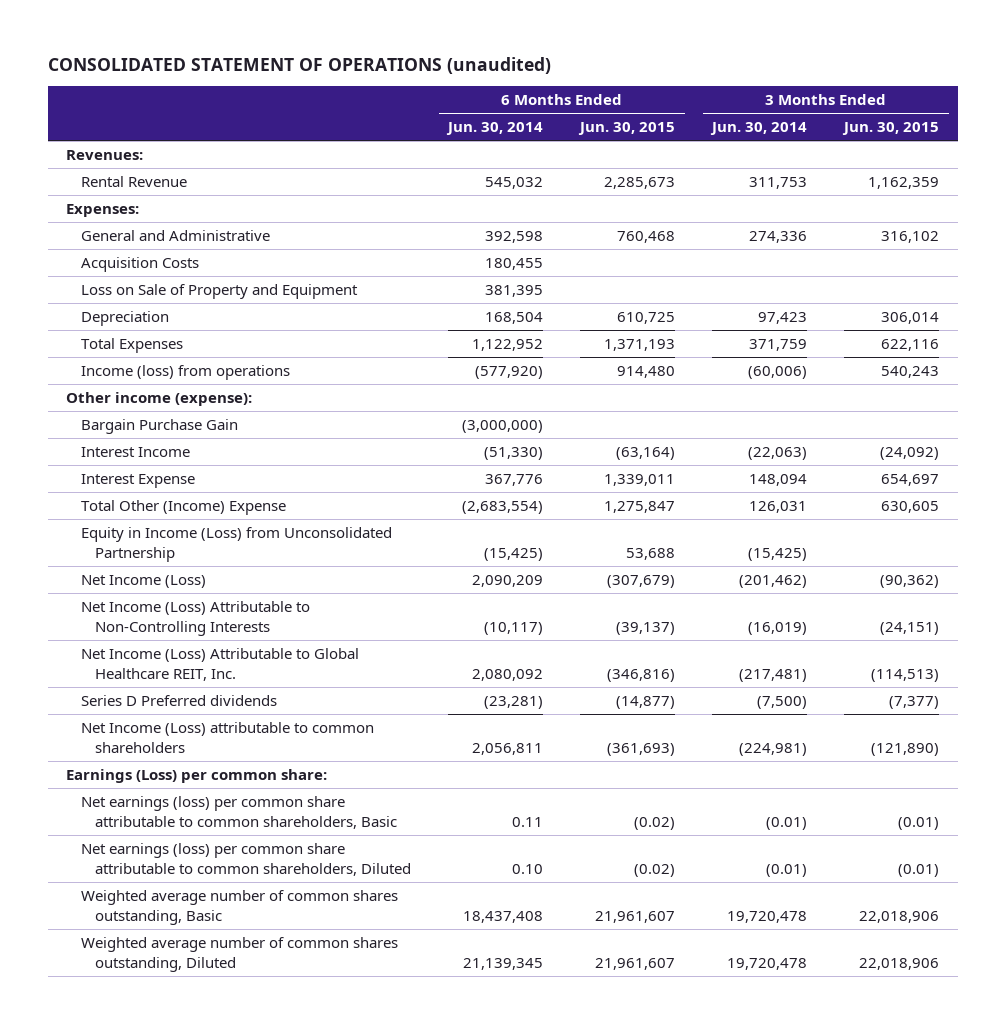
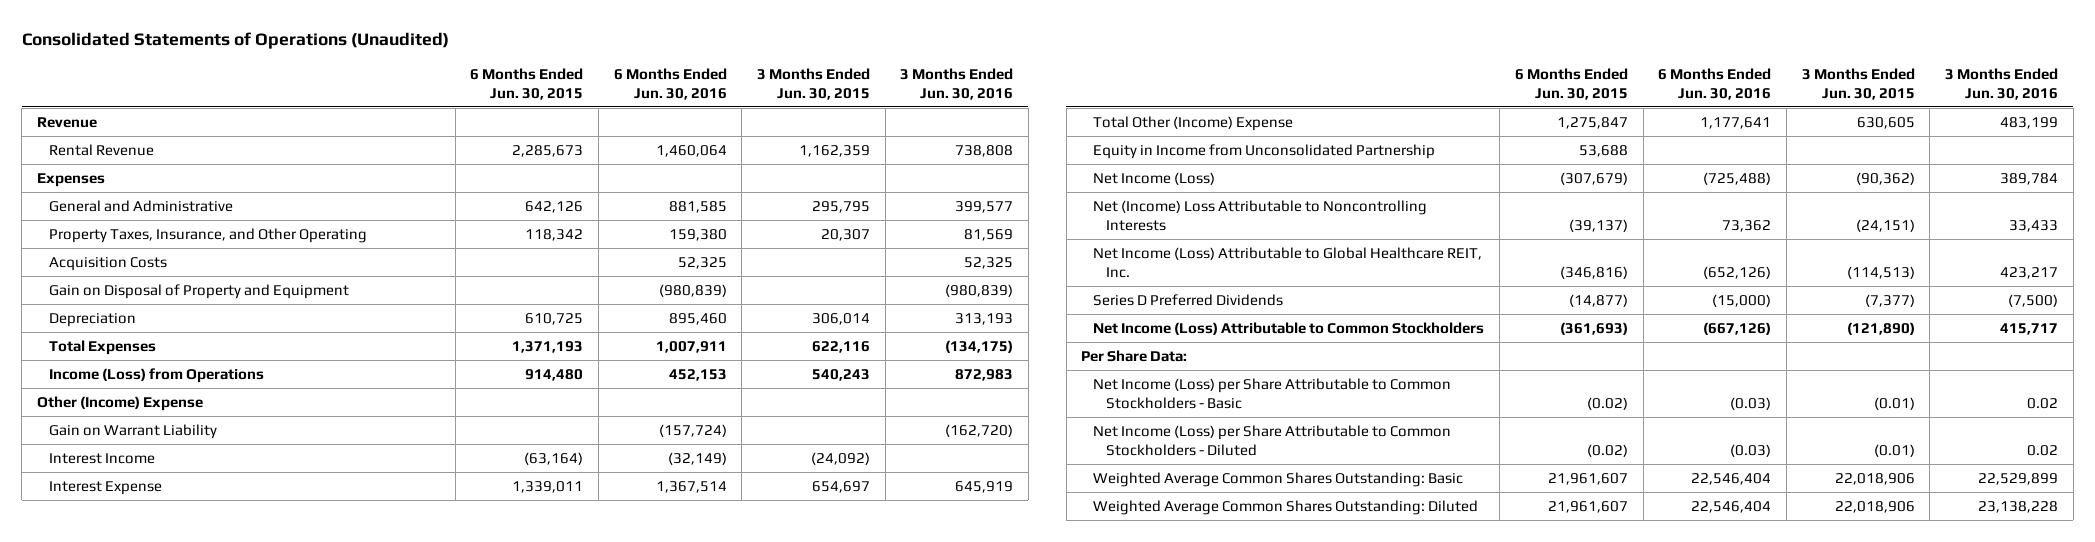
[47,57,551,75] CONSOLIDATED STATEMENT OF OPERATIONS (unaudited) -> [21,32,449,50] Consolidated Statements of Operations (Unaudited)
[446,122,544,136] Jun. 30, 2014 -> none
[710,122,808,136] Jun. 30, 2014 -> none
none -> [613,67,727,100] 6 Months Ended Jun. 30, 2016
none -> [900,67,1014,100] 3 Months Ended Jun. 30, 2016
[66,149,144,160] Revenues: -> [36,116,97,128] Revenue
[66,203,140,217] Expenses: -> [36,172,105,187] Expenses
[617,230,676,243] 760,468 -> [525,200,584,213] 642,126
[881,230,940,243] 316,102 -> [811,200,870,213] 295,795
none -> [48,227,367,243] Property Taxes, Insurance, and Other Operating
[80,283,358,299] Loss on Sale of Property and Equipment -> [48,283,349,299] Gain on Disposal of Property and Equipment
[80,418,238,434] Bargain Purchase Gain -> none
[80,364,290,380] Income (loss) from operations -> [48,367,264,383] Income (Loss) from Operations
[66,391,253,406] Other income (expense): -> [36,395,203,411] Other (Income) Expense
none -> [48,423,217,439] Gain on Warrant Liability
[80,526,392,562] Equity in Income (Loss) from Unconsolidated Partnership -> [1093,143,1436,159] Equity in Income from Unconsolidated Partnership
[80,600,310,636] Net Income (Loss) Attributable to Non-Controlling Interests -> [1093,199,1428,231] Net (Income) Loss Attributable to Noncontrolling Interests
[80,694,277,706] Series D Preferred dividends -> [1093,293,1284,306] Series D Preferred Dividends
[80,721,374,753] Net Income (Loss) attributable to common shareholders -> [1093,321,1485,335] Net Income (Loss) Attributable to Common Stockholders
[66,768,328,783] Earnings (Loss) per common share: -> [1081,349,1188,362] Per Share Data:
[80,795,398,829] Net earnings (loss) per common share attributable to common shareholders, Basic -> [1093,377,1452,409] Net Income (Loss) per Share Attributable to Common Stockholders - Basic
[80,842,412,876] Net earnings (loss) per common share attributable to common shareholders, Diluted -> [1093,424,1452,456] Net Income (Loss) per Share Attributable to Common Stockholders - Diluted
[80,889,398,925] Weighted average number of common shares outstanding, Basic -> [1093,471,1464,487] Weighted Average Common Shares Outstanding: Basic
[80,936,398,972] Weighted average number of common shares outstanding, Diluted -> [1093,499,1479,515] Weighted Average Common Shares Outstanding: Diluted

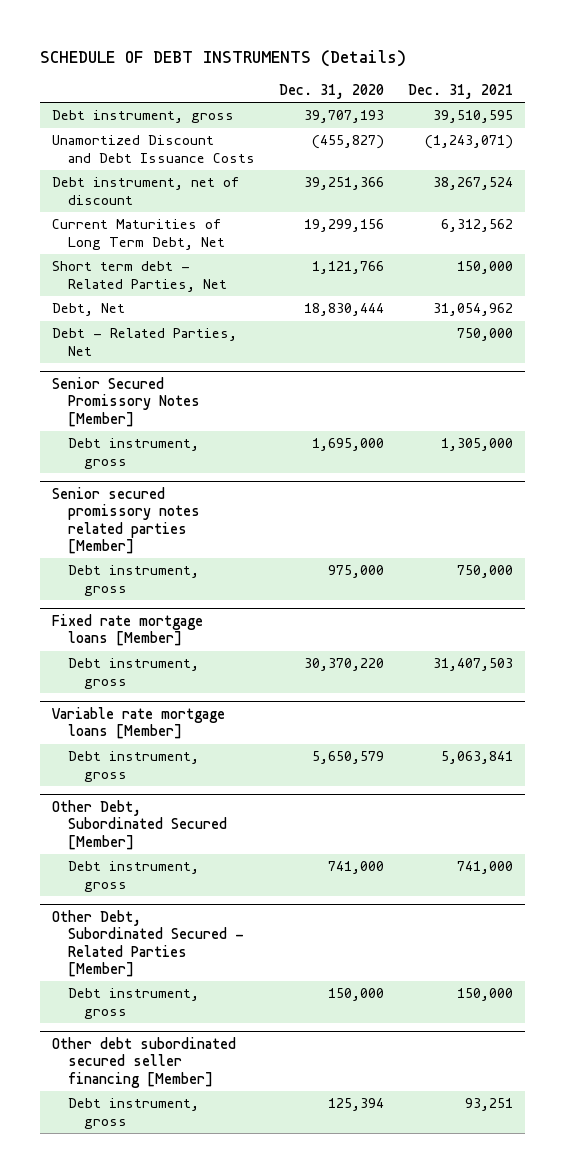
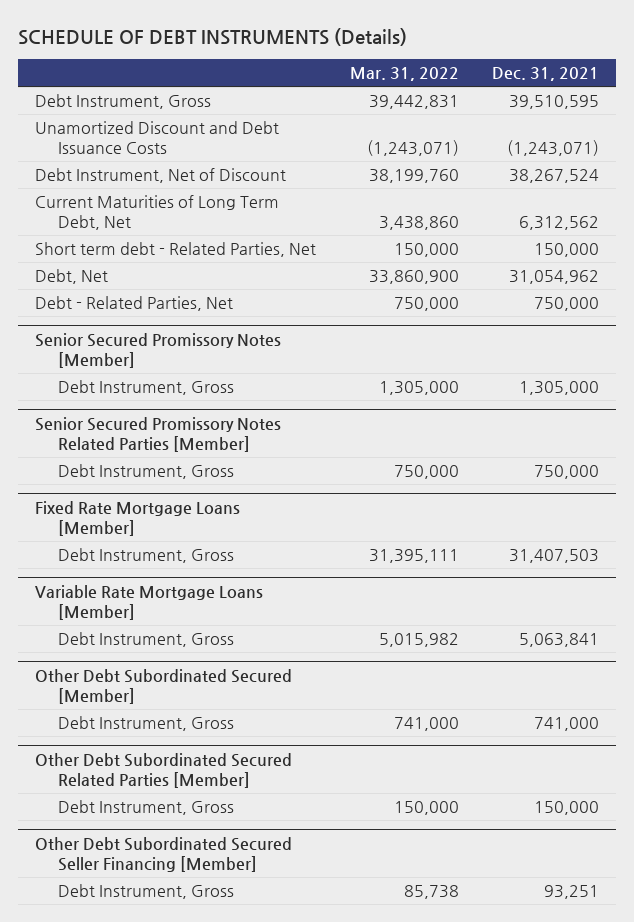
[278,83,384,99] Dec. 31, 2020 -> none
none -> [349,67,459,82] Mar. 31, 2022
[51,110,234,124] Debt instrument, gross -> [35,94,212,110] Debt Instrument, Gross
[51,177,239,205] Debt instrument, net of discount -> [35,168,287,184] Debt Instrument, Net of Discount
[67,438,199,469] Debt instrument, gross -> [58,380,235,396] Debt Instrument, Gross
[51,487,200,555] Senior secured promissory notes related parties [Member] -> [35,416,282,452] Senior Secured Promissory Notes Related Parties [Member]
[67,565,199,596] Debt instrument, gross -> [58,464,235,480] Debt Instrument, Gross
[51,614,203,647] Fixed rate mortgage loans [Member] -> [35,500,241,536] Fixed Rate Mortgage Loans [Member]
[67,658,199,689] Debt instrument, gross -> [58,548,235,564] Debt Instrument, Gross
[51,707,225,740] Variable rate mortgage loans [Member] -> [35,584,264,620] Variable Rate Mortgage Loans [Member]
[67,751,199,782] Debt instrument, gross -> [58,632,235,648] Debt Instrument, Gross
[51,800,227,850] Other Debt, Subordinated Secured [Member] -> [35,668,293,704] Other Debt Subordinated Secured [Member]
[67,861,199,892] Debt instrument, gross -> [58,716,235,732] Debt Instrument, Gross
[51,910,244,978] Other Debt, Subordinated Secured - Related Parties [Member] -> [35,752,293,788] Other Debt Subordinated Secured Related Parties [Member]
[67,988,199,1019] Debt instrument, gross -> [58,800,235,816] Debt Instrument, Gross
[51,1037,236,1088] Other debt subordinated secured seller financing [Member] -> [35,836,293,872] Other Debt Subordinated Secured Seller Financing [Member]
[67,1098,199,1129] Debt instrument, gross -> [58,884,235,900] Debt Instrument, Gross

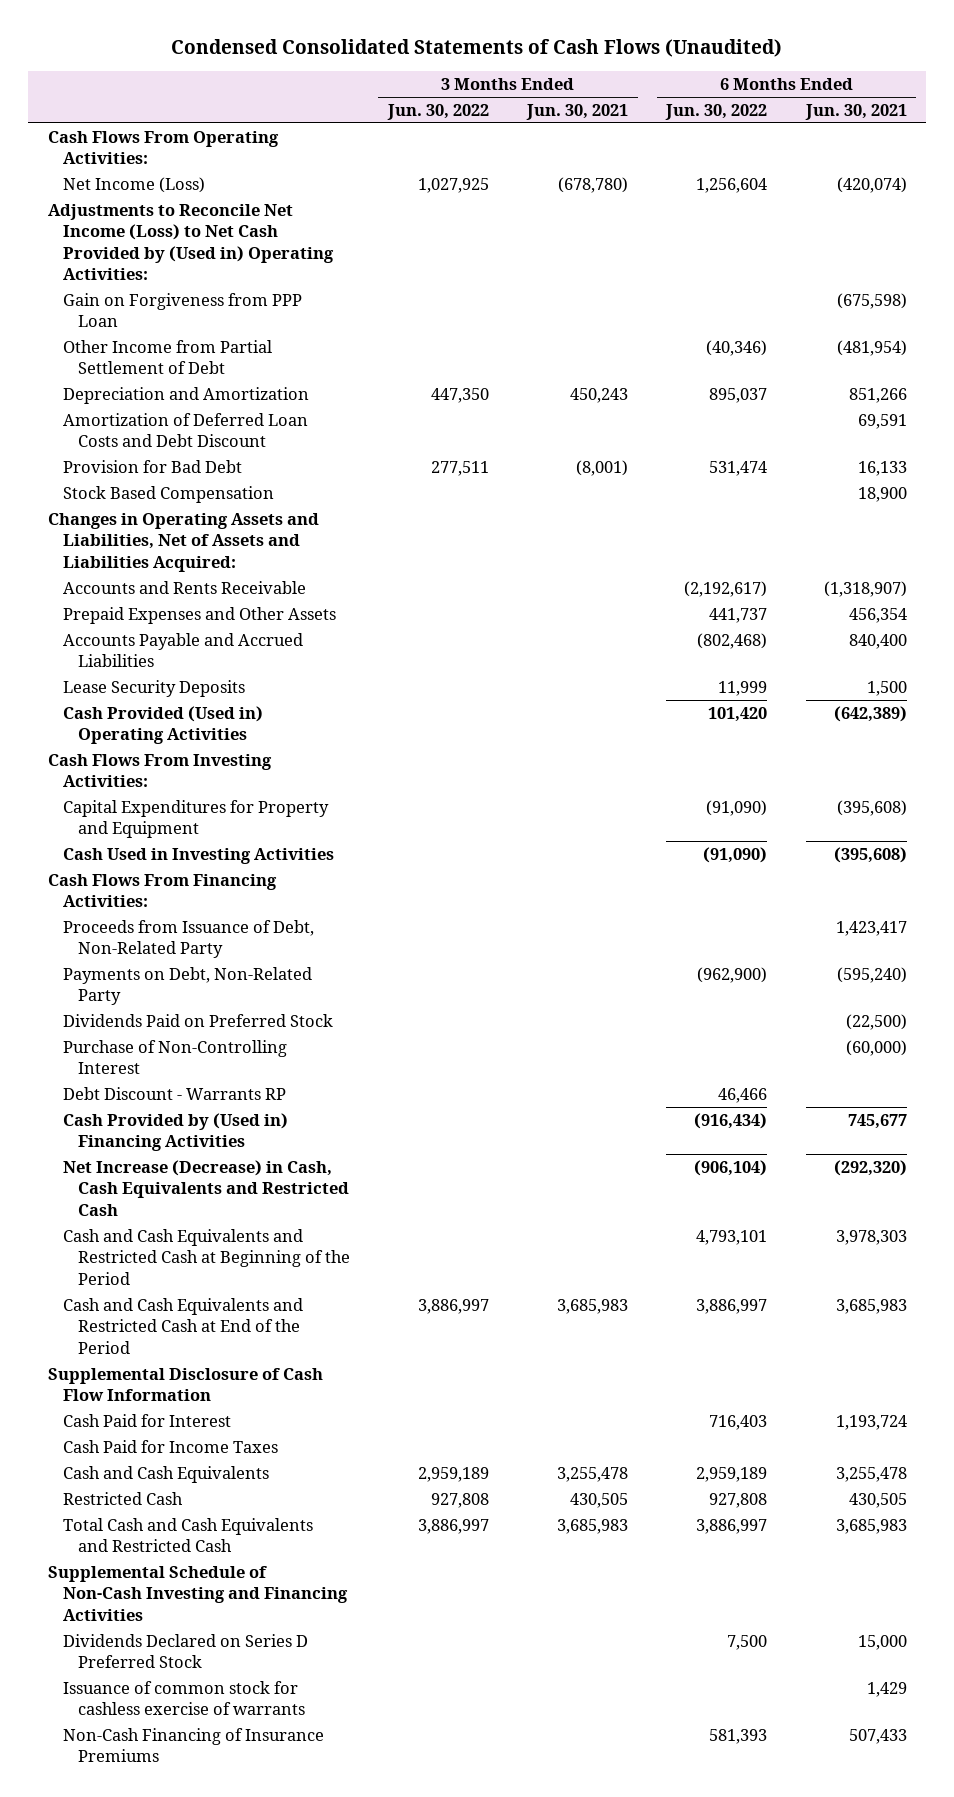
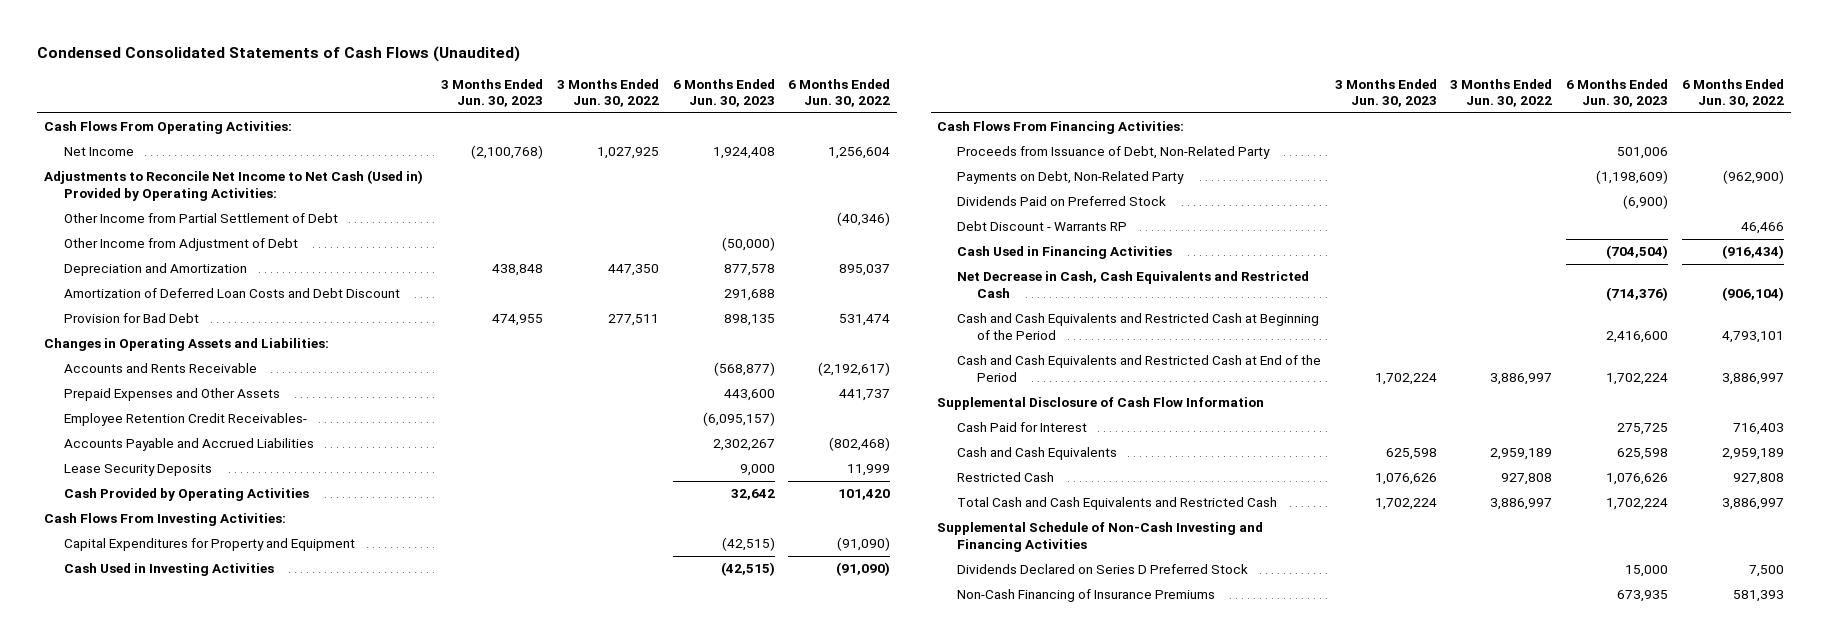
[526,104,629,121] Jun. 30, 2021 -> none
[804,104,907,121] Jun. 30, 2021 -> none
none -> [441,78,544,107] 3 Months Ended Jun. 30, 2023
none -> [672,78,775,107] 6 Months Ended Jun. 30, 2023
[62,292,302,328] Gain on Forgiveness from PPP Loan -> none
[62,176,205,193] Net Income (Loss) -> [63,147,134,157] Net Income
[47,203,334,281] Adjustments to Reconcile Net Income (Loss) to Net Cash Provided by (Used in) Operating Activities: -> [43,170,423,201] Adjustments to Reconcile Net Income to Net Cash (Used in) Provided by Operating Activities:
none -> [63,238,298,252] Other Income from Adjustment of Debt
[62,485,274,503] Stock Based Compensation -> none
[47,512,319,572] Changes in Operating Assets and Liabilities, Net of Assets and Liabilities Acquired: -> [43,338,329,352] Changes in Operating Assets and Liabilities:
none -> [63,413,307,427] Employee Retention Credit Receivables-
[62,705,263,745] Cash Provided (Used in) Operating Activities -> [63,488,309,502] Cash Provided by Operating Activities
[62,1039,287,1075] Purchase of Non-Controlling Interest -> none
[62,1112,288,1152] Cash Provided by (Used in) Financing Activities -> [957,246,1173,260] Cash Used in Financing Activities
[62,1159,349,1216] Net Increase (Decrease) in Cash, Cash Equivalents and Restricted Cash -> [957,271,1310,298] Net Decrease in Cash, Cash Equivalents and Restricted Cash
[62,1439,278,1453] Cash Paid for Income Taxes -> none
[62,1680,305,1716] Issuance of common stock for cashless exercise of warrants -> none

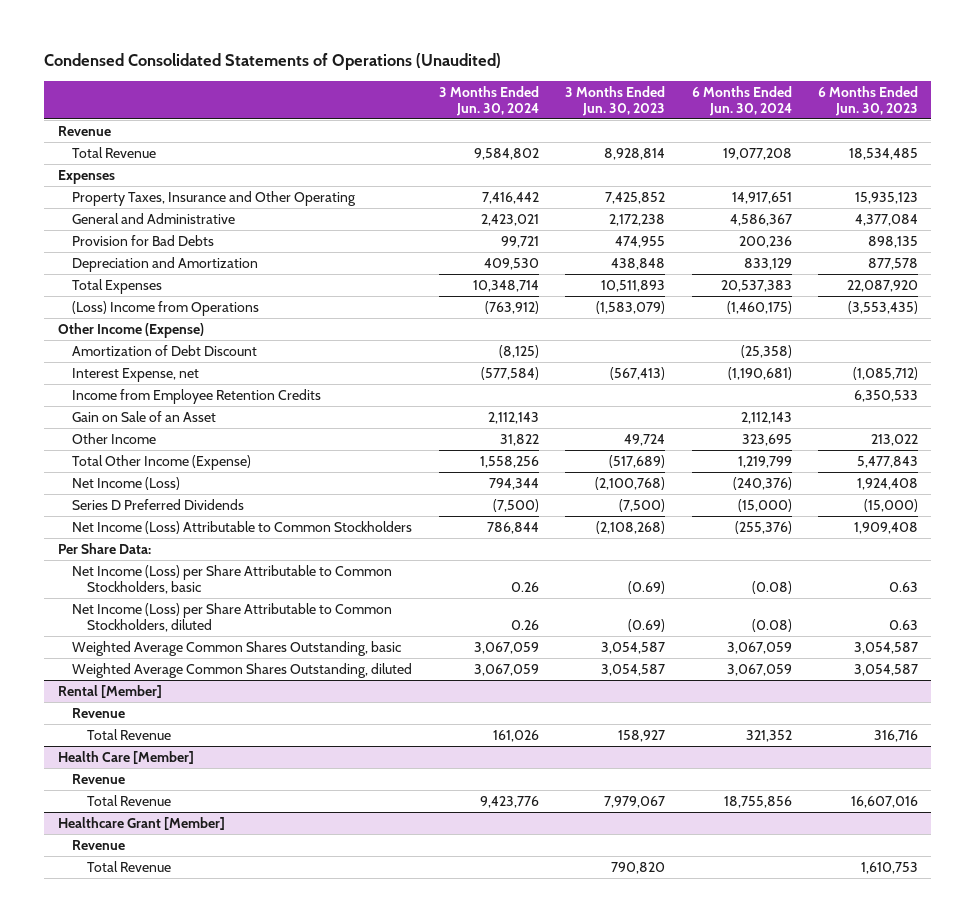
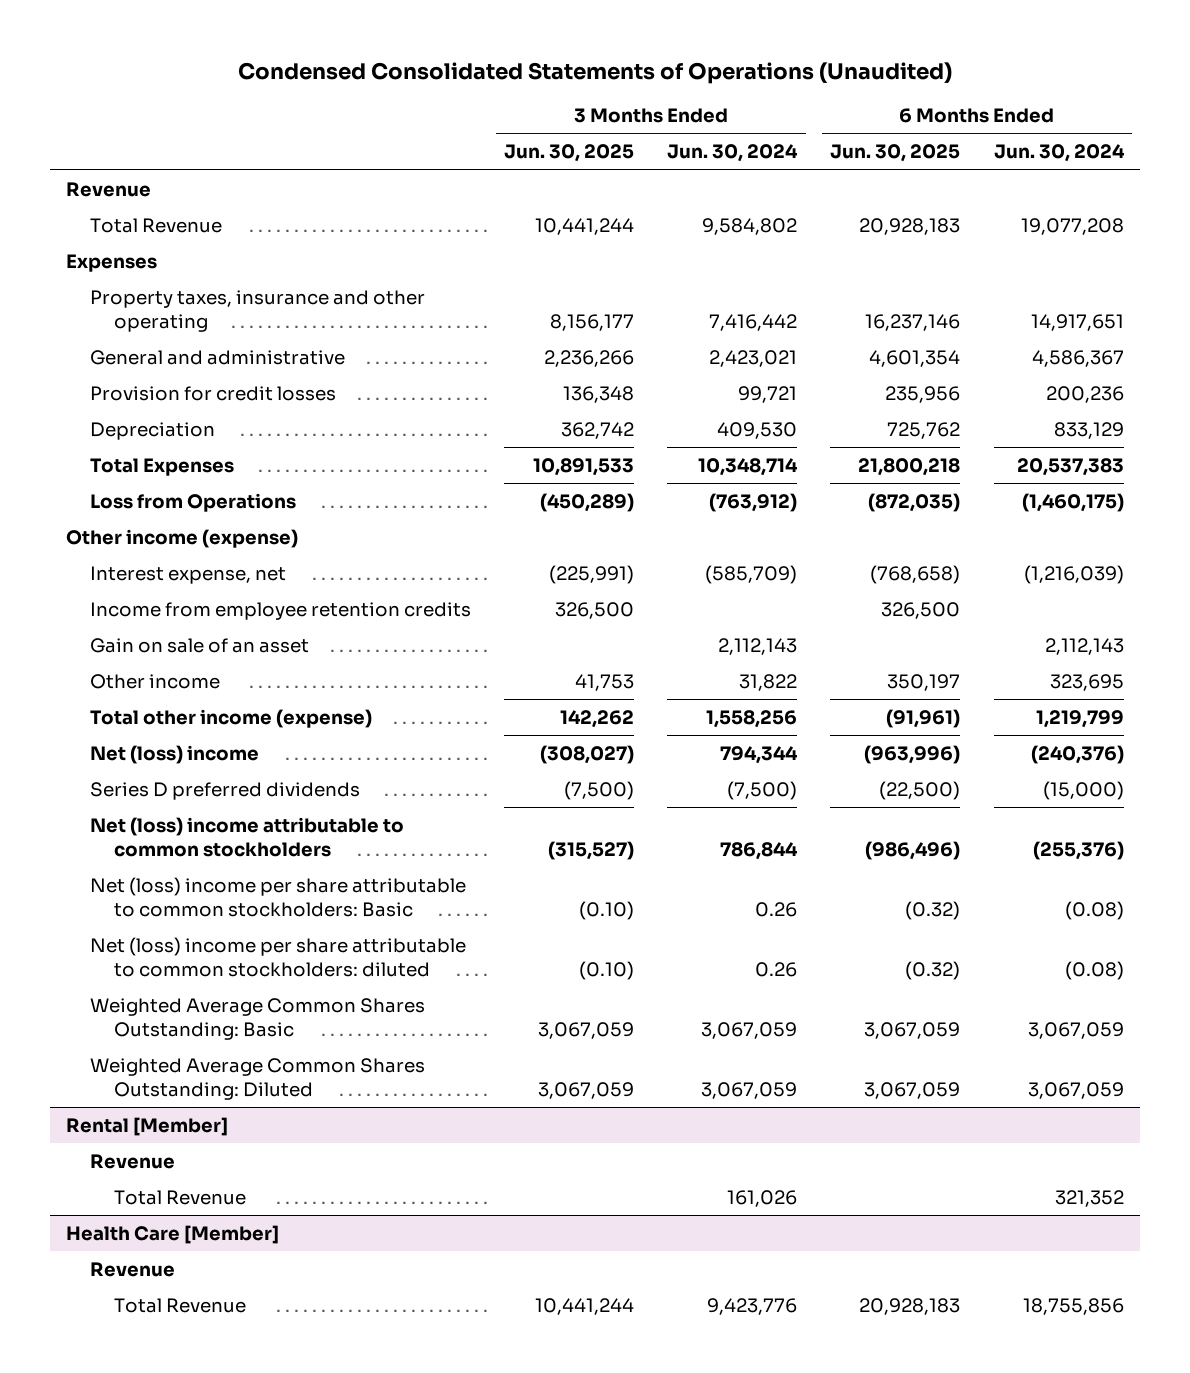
[565,85,666,117] 3 Months Ended Jun. 30, 2023 -> none
[818,85,919,117] 6 Months Ended Jun. 30, 2023 -> none
none -> [504,144,635,163] Jun. 30, 2025
none -> [830,144,961,163] Jun. 30, 2025
[72,190,357,206] Property Taxes, Insurance and Other Operating -> [90,289,426,333] Property taxes, insurance and other operating
[72,212,236,224] General and Administrative -> [90,349,346,365] General and administrative
[72,234,215,246] Provision for Bad Debts -> [90,385,337,401] Provision for credit losses
[72,256,259,272] Depreciation and Amortization -> [90,421,216,440] Depreciation
[72,344,258,356] Amortization of Debt Discount -> none
[57,542,151,554] Per Share Data: -> none
[72,300,260,316] (Loss) Income from Operations -> [90,492,297,512] Loss from Operations
[57,322,204,338] Other Income (Expense) -> [66,528,299,548] Other income (expense)
[72,367,200,382] Interest Expense, net -> [90,565,287,584] Interest expense, net
[480,366,539,380] (577,584) -> [705,564,798,584] (585,709)
[727,366,792,380] (1,190,681) -> [1023,564,1124,584] (1,216,039)
[72,388,322,404] Income from Employee Retention Credits -> [90,601,472,620] Income from employee retention credits
[72,410,217,422] Gain on Sale of an Asset -> [90,637,310,653] Gain on sale of an asset
[72,432,157,444] Other Income -> [90,673,221,689] Other income
[72,454,252,470] Total Other Income (Expense) -> [90,708,373,728] Total other income (expense)
[72,476,181,490] Net Income (Loss) -> [90,744,260,764] Net (loss) income
[72,498,245,510] Series D Preferred Dividends -> [90,781,361,800] Series D preferred dividends
[72,520,413,534] Net Income (Loss) Attributable to Common Stockholders -> [90,816,405,858] Net (loss) income attributable to common stockholders
[72,564,393,595] Net Income (Loss) per Share Attributable to Common Stockholders, basic -> [90,876,467,918] Net (loss) income per share attributable to common stockholders: Basic
[72,602,393,633] Net Income (Loss) per Share Attributable to Common Stockholders, diluted -> [90,936,467,978] Net (loss) income per share attributable to common stockholders: diluted
[72,640,402,656] Weighted Average Common Shares Outstanding, basic -> [90,997,426,1041] Weighted Average Common Shares Outstanding: Basic
[72,662,413,678] Weighted Average Common Shares Outstanding, diluted -> [90,1057,426,1101] Weighted Average Common Shares Outstanding: Diluted
[57,816,225,830] Healthcare Grant [Member] -> none
[72,839,126,850] Revenue -> none
[87,860,172,872] Total Revenue -> none

